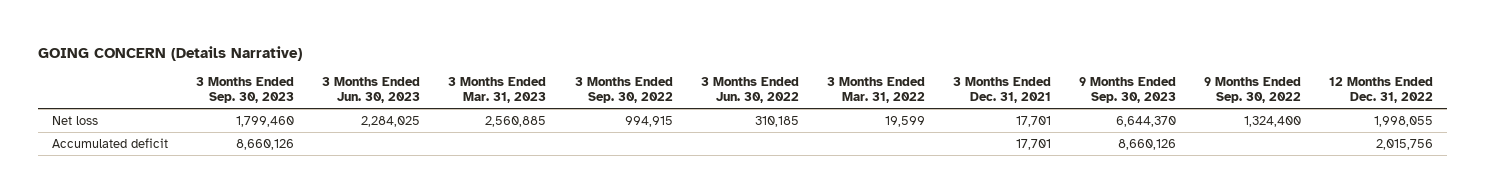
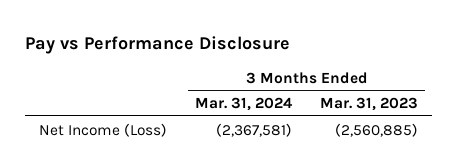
[38,45,303,61] GOING CONCERN (Details Narrative) -> [25,36,291,55] Pay vs Performance Disclosure
[196,76,295,104] 3 Months Ended Sep. 30, 2023 -> none
[322,76,421,104] 3 Months Ended Jun. 30, 2023 -> none
[574,76,673,104] 3 Months Ended Sep. 30, 2022 -> none
[700,76,799,104] 3 Months Ended Jun. 30, 2022 -> none
[826,76,925,104] 3 Months Ended Mar. 31, 2022 -> none
[952,76,1051,104] 3 Months Ended Dec. 31, 2021 -> none
[1078,76,1176,104] 9 Months Ended Sep. 30, 2023 -> none
[1203,76,1301,104] 9 Months Ended Sep. 30, 2022 -> none
[1328,76,1433,104] 12 Months Ended Dec. 31, 2022 -> none
none -> [195,97,293,112] Mar. 31, 2024
[52,137,169,148] Accumulated deficit -> none
[52,115,99,125] Net loss -> [39,122,168,137] Net Income (Loss)
[485,115,547,127] 2,560,885 -> [335,122,419,137] (2,560,885)

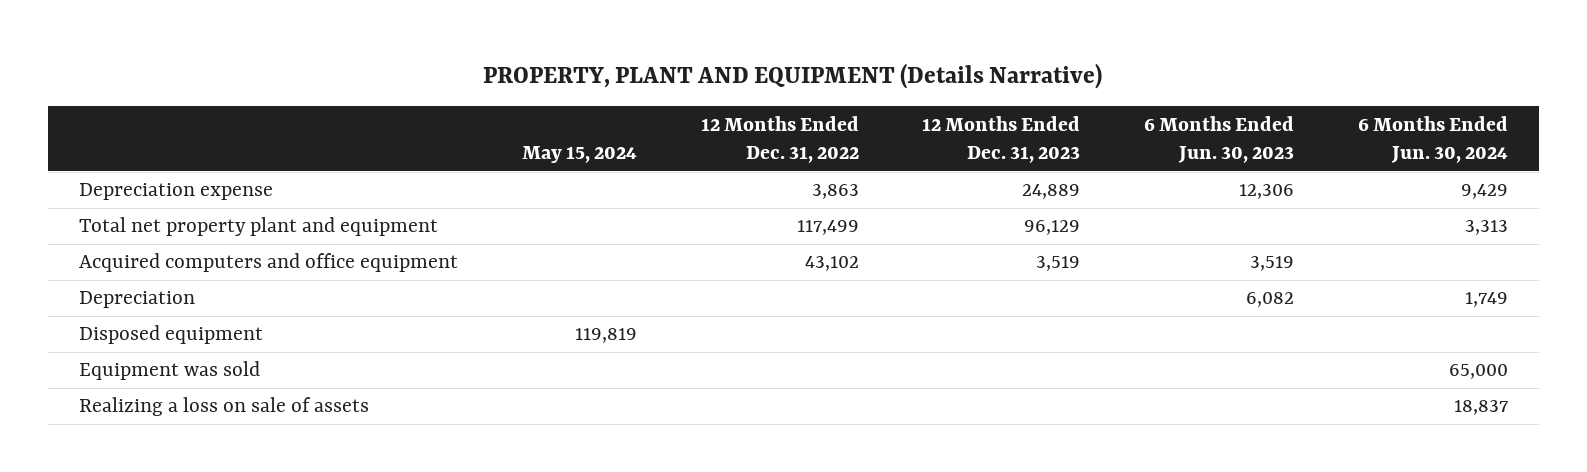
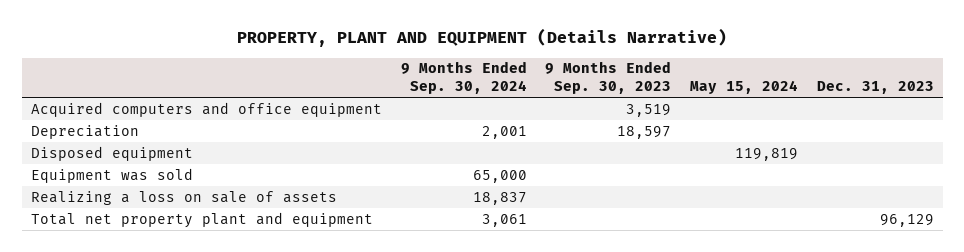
[700,115,859,164] 12 Months Ended Dec. 31, 2022 -> none
[922,115,1081,164] 12 Months Ended Dec. 31, 2023 -> none
[1143,115,1294,164] 6 Months Ended Jun. 30, 2023 -> none
[1357,115,1508,164] 6 Months Ended Jun. 30, 2024 -> none
none -> [400,61,527,95] 9 Months Ended Sep. 30, 2024
none -> [545,61,672,95] 9 Months Ended Sep. 30, 2023
none -> [816,81,934,95] Dec. 31, 2023
[79,183,274,201] Depreciation expense -> none
[79,217,439,237] Total net property plant and equipment -> [30,211,373,228] Total net property plant and equipment

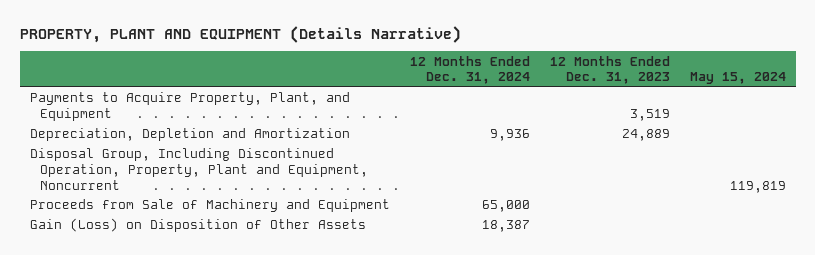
[400,61,527,95] 9 Months Ended Sep. 30, 2024 -> none
[545,61,672,95] 9 Months Ended Sep. 30, 2023 -> none
[816,81,934,95] Dec. 31, 2023 -> none
none -> [409,55,530,85] 12 Months Ended Dec. 31, 2024
none -> [549,55,670,85] 12 Months Ended Dec. 31, 2023
[30,211,373,228] Total net property plant and equipment -> none
[30,101,382,117] Acquired computers and office equipment -> [29,92,350,122] Payments to Acquire Property, Plant, and Equipment
[30,124,139,139] Depreciation -> [29,128,350,142] Depreciation, Depletion and Amortization
[30,145,193,161] Disposed equipment -> [29,148,368,190] Disposal Group, Including Discontinued Operation, Property, Plant and Equipment, Noncurrent
[30,167,193,183] Equipment was sold -> [29,199,390,213] Proceeds from Sale of Machinery and Equipment
[30,190,337,205] Realizing a loss on sale of assets -> [29,218,366,233] Gain (Loss) on Disposition of Other Assets

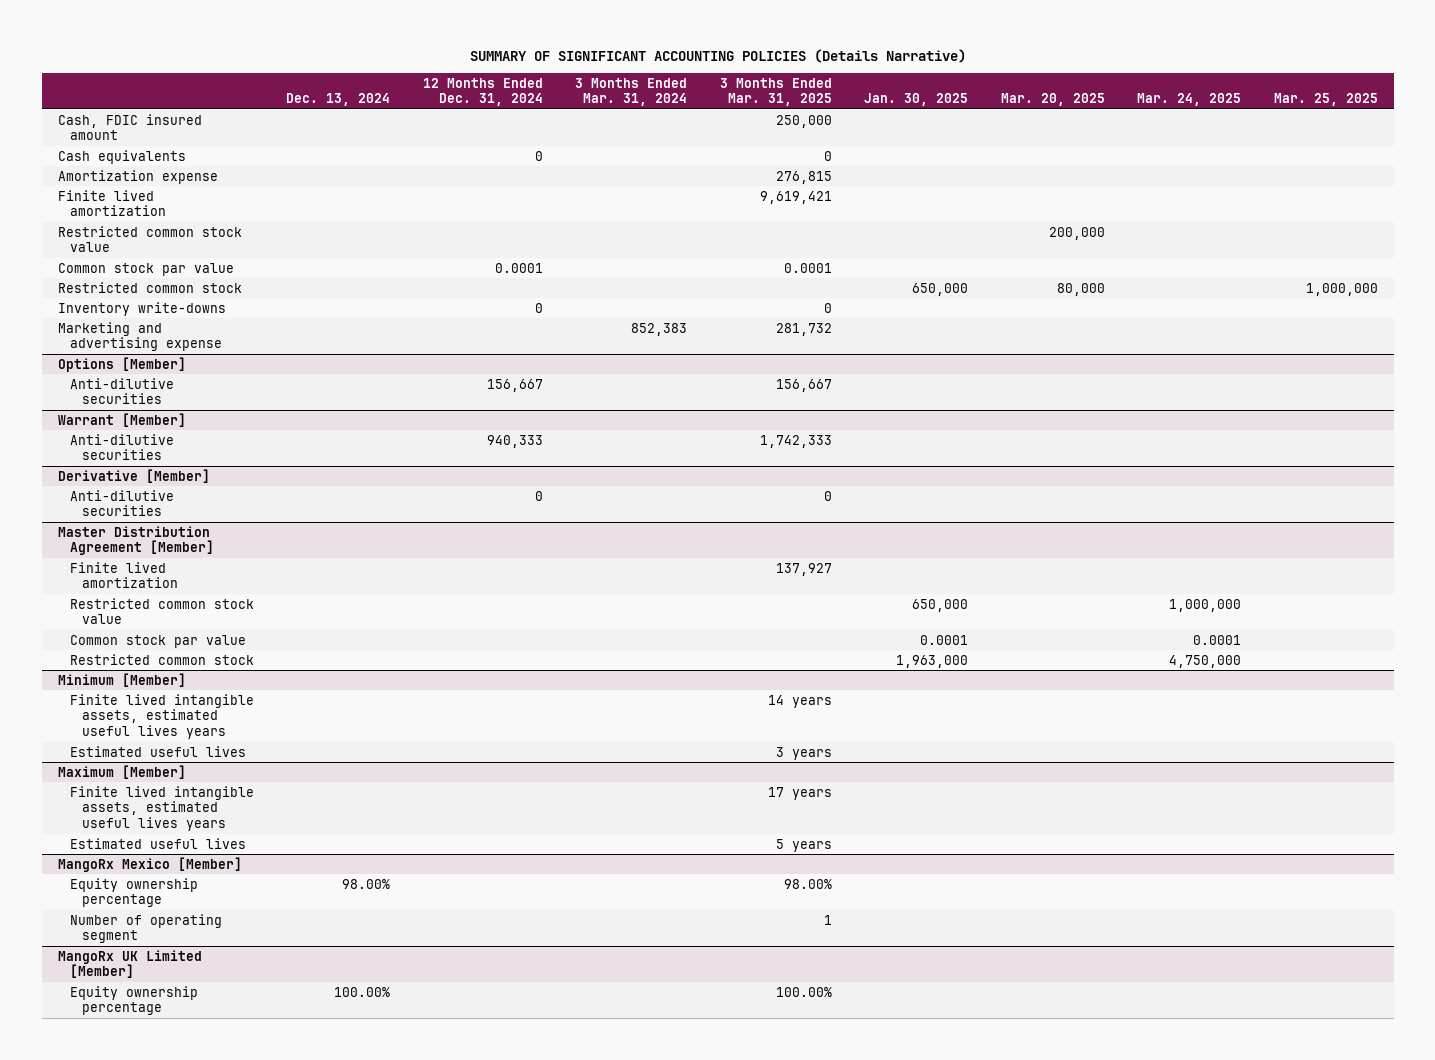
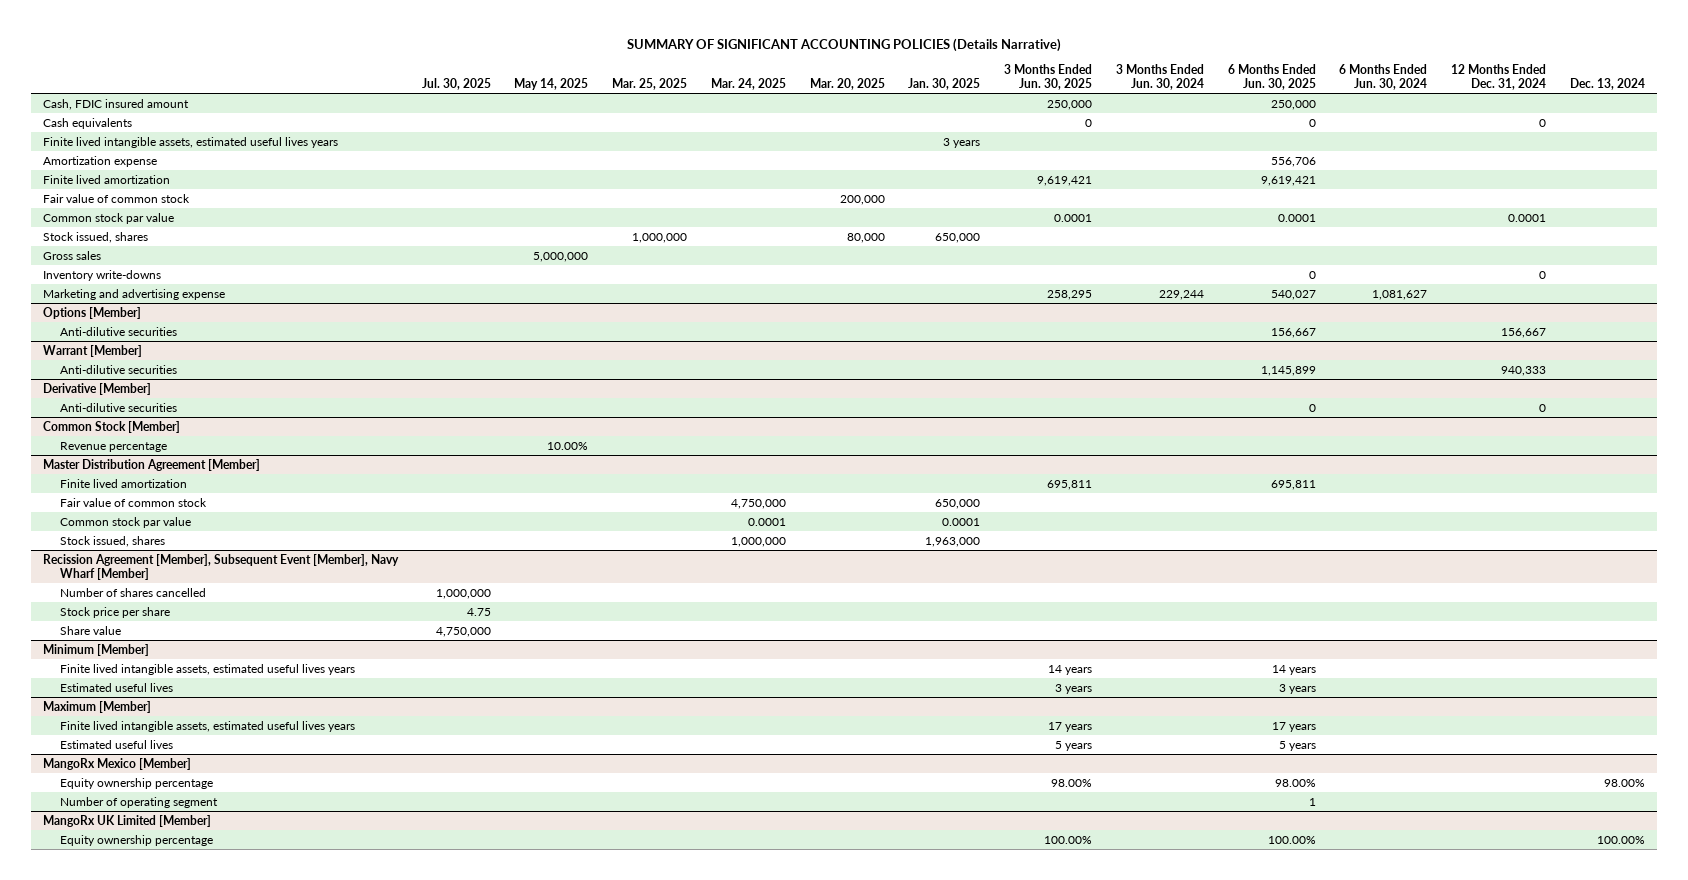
[575,77,688,107] 3 Months Ended Mar. 31, 2024 -> none
[719,77,832,107] 3 Months Ended Mar. 31, 2025 -> none
none -> [421,78,491,91] Jul. 30, 2025
none -> [514,78,589,91] May 14, 2025
none -> [1004,63,1093,91] 3 Months Ended Jun. 30, 2025
none -> [1115,63,1204,91] 3 Months Ended Jun. 30, 2024
none -> [1227,63,1316,91] 6 Months Ended Jun. 30, 2025
none -> [1339,63,1428,91] 6 Months Ended Jun. 30, 2024
none -> [42,136,338,148] Finite lived intangible assets, estimated useful lives years
[57,225,242,253] Restricted common stock value -> [42,193,190,203] Fair value of common stock
[57,281,242,293] Restricted common stock -> [42,231,148,243] Stock issued, shares
none -> [42,250,101,260] Gross sales
none -> [42,420,180,433] Common Stock [Member]
none -> [60,441,168,452] Revenue percentage
[69,597,254,625] Restricted common stock value -> [60,497,208,507] Fair value of common stock
[1169,598,1242,612] 1,000,000 -> [730,498,786,509] 4,750,000
[69,653,254,665] Restricted common stock -> [60,535,166,547] Stock issued, shares
[1169,654,1242,668] 4,750,000 -> [730,536,786,547] 1,000,000
none -> [42,553,399,581] Recission Agreement [Member], Subsequent Event [Member], Navy Wharf [Member]
none -> [60,587,207,597] Number of shares cancelled
none -> [60,606,171,618] Stock price per share
none -> [60,625,122,635] Share value

